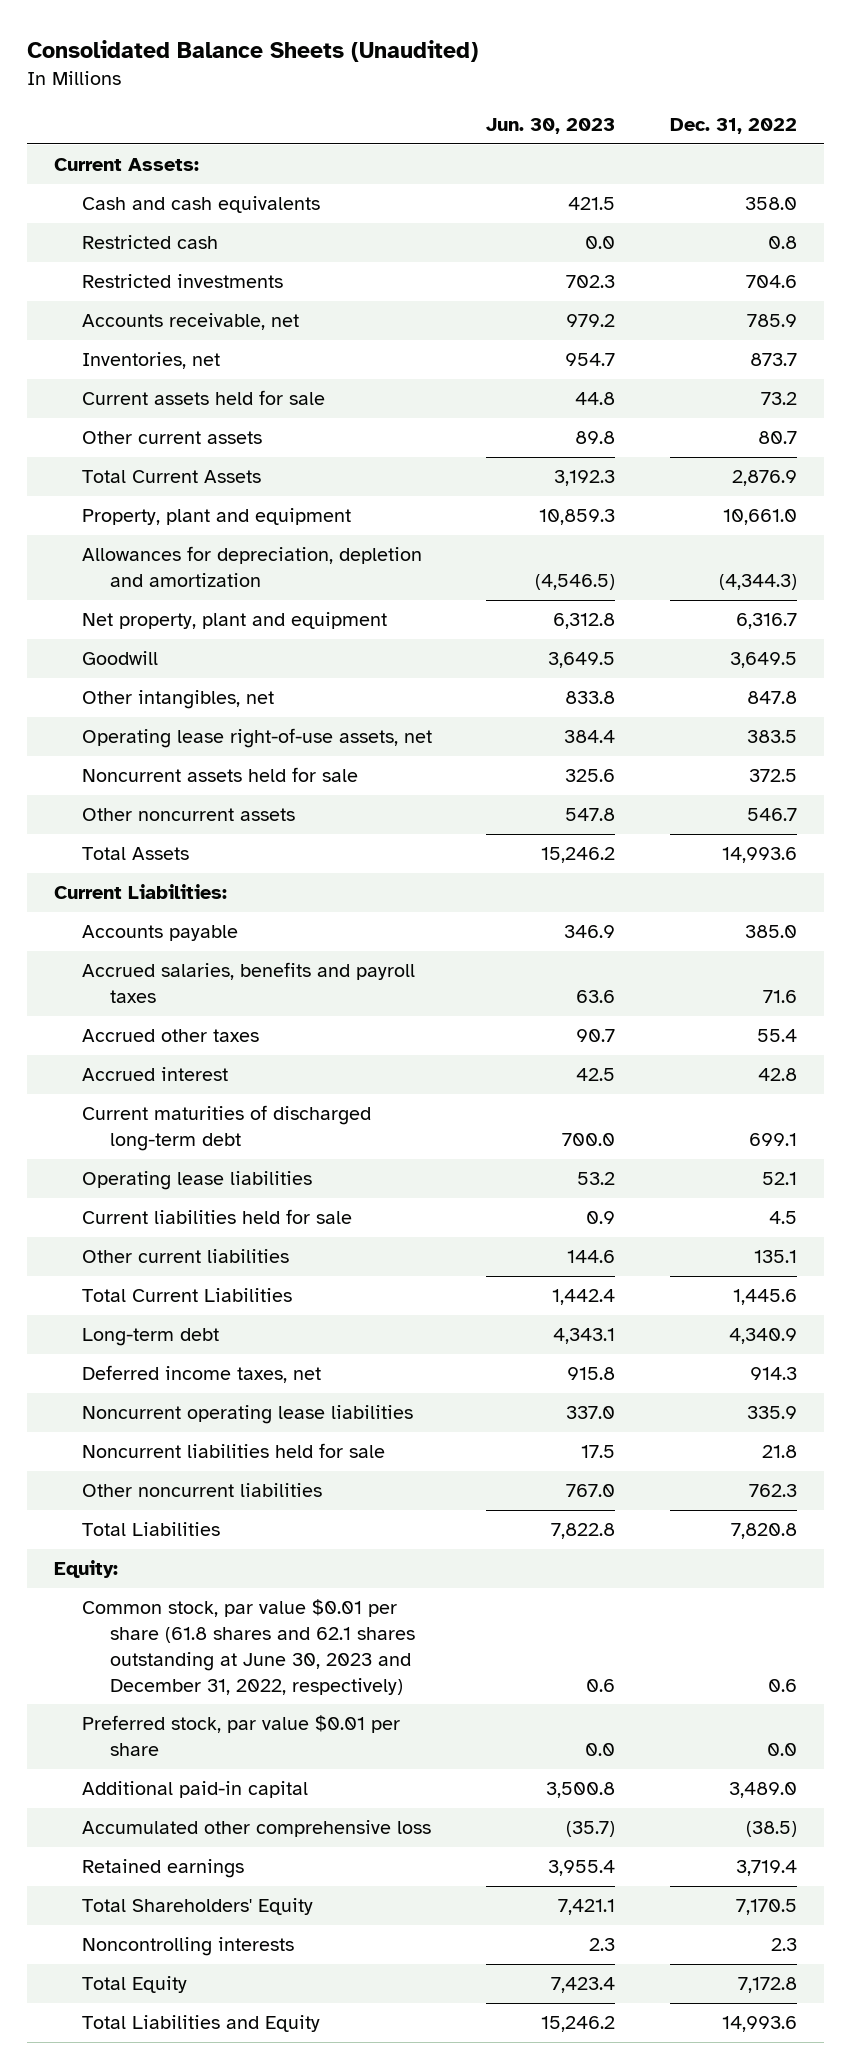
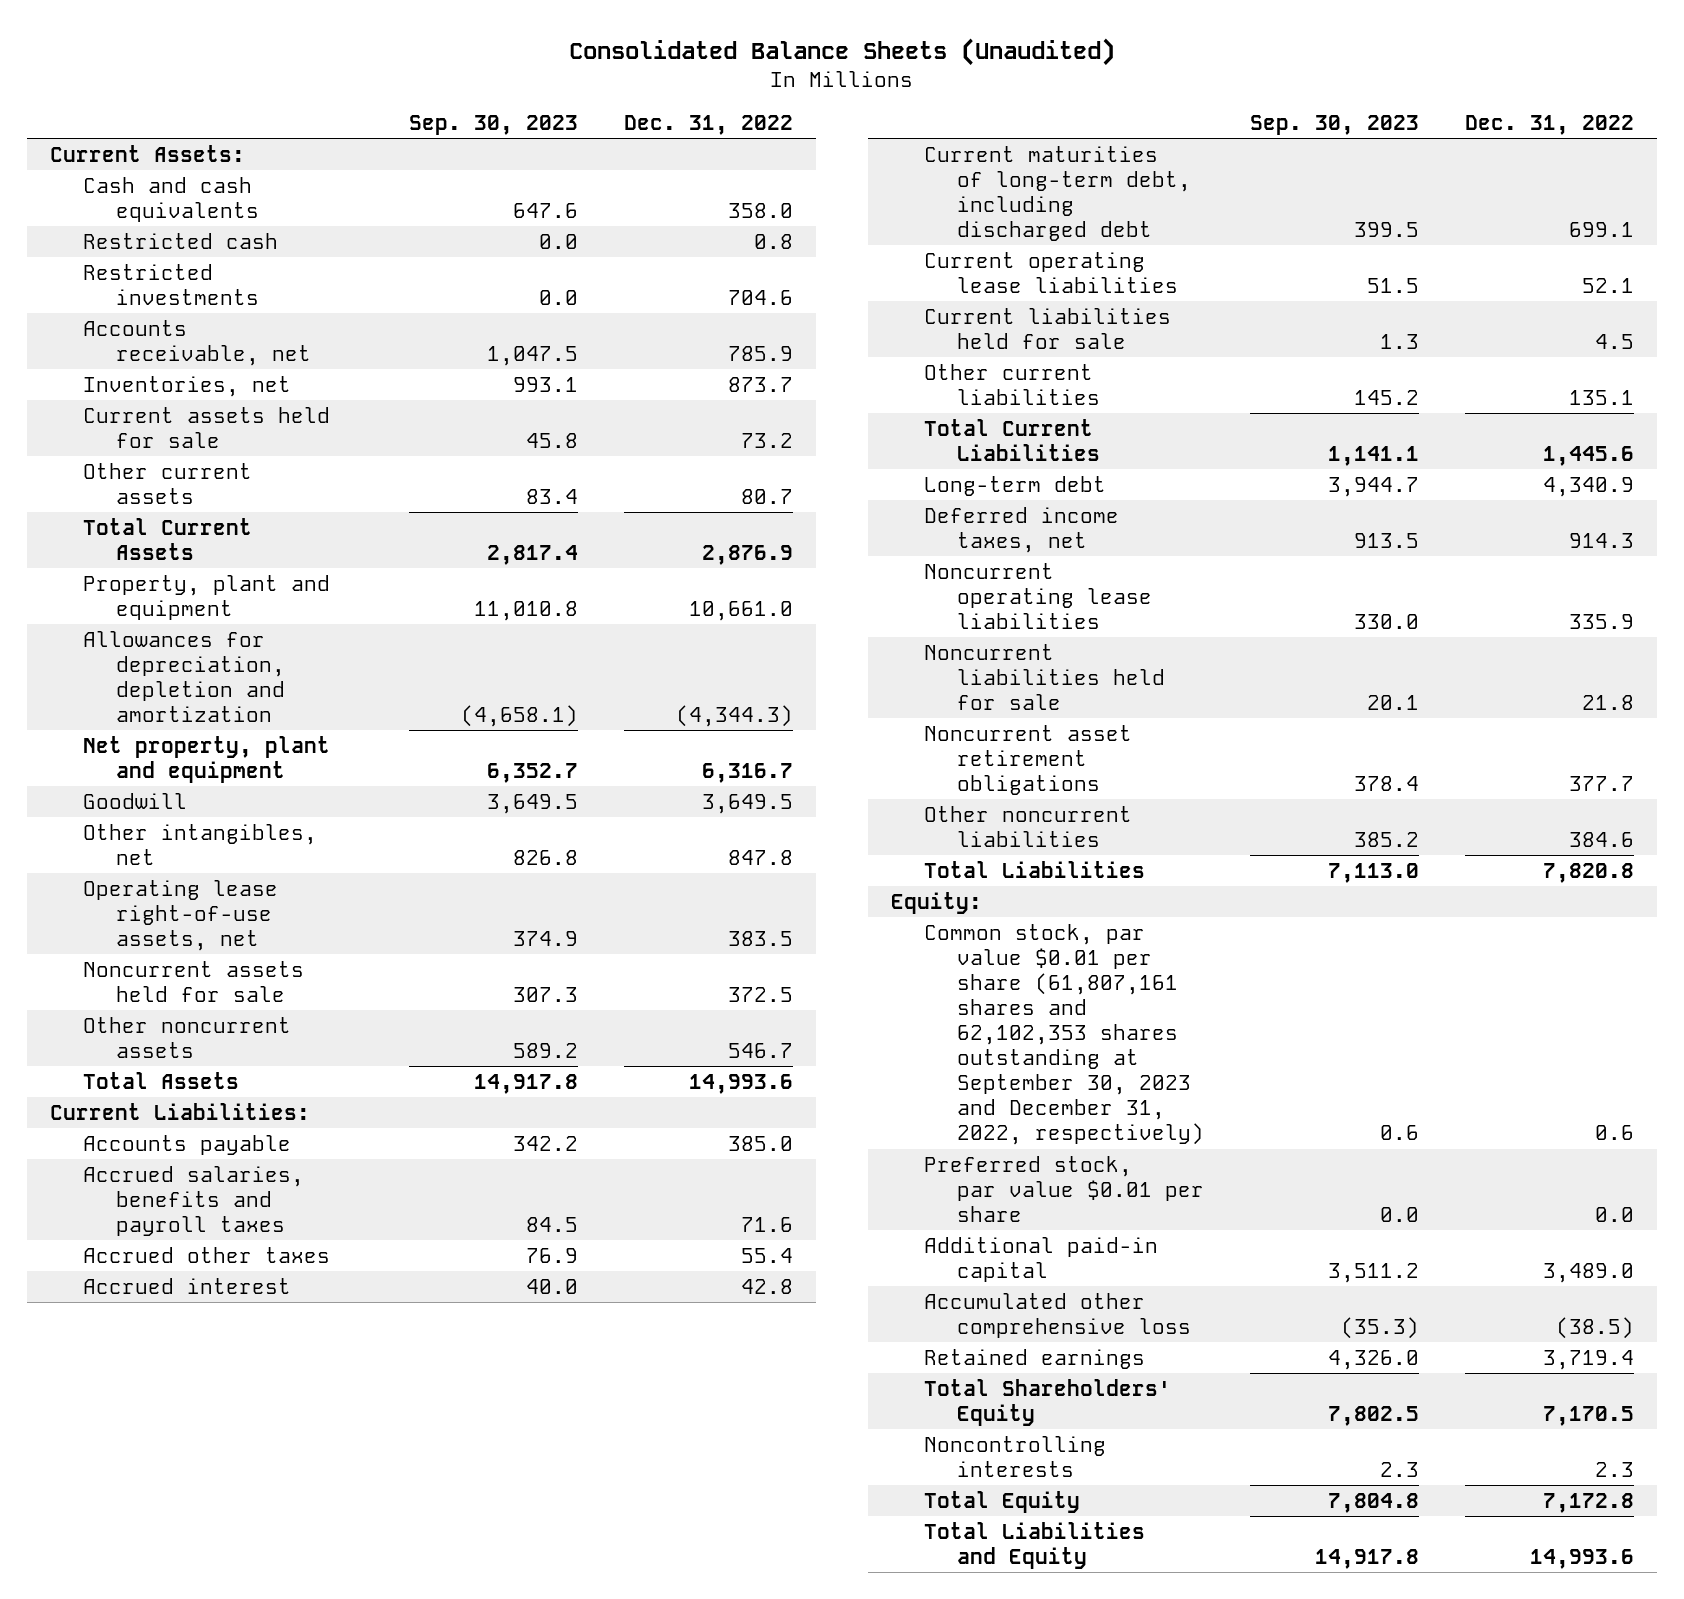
[486,117,616,134] Jun. 30, 2023 -> none
none -> [408,114,578,135] Sep. 30, 2023
[81,1105,371,1152] Current maturities of discharged long-term debt -> [923,145,1191,241] Current maturities of long-term debt, including discharged debt
[81,1171,312,1191] Operating lease liabilities -> [923,251,1178,293] Current operating lease liabilities
none -> [923,724,1132,795] Noncurrent asset retirement obligations
[748,1484,797,1498] 762.3 -> [1569,831,1635,847] 384.6
[81,1599,415,1695] Common stock, par value $0.01 per share (61.8 shares and 62.1 shares outstanding at June 30, 2023 and December 31, 2022, respectively) -> [923,923,1204,1146] Common stock, par value $0.01 per share (61,807,161 shares and 62,102,353 shares outstanding at September 30, 2023 and December 31, 2022, respectively)

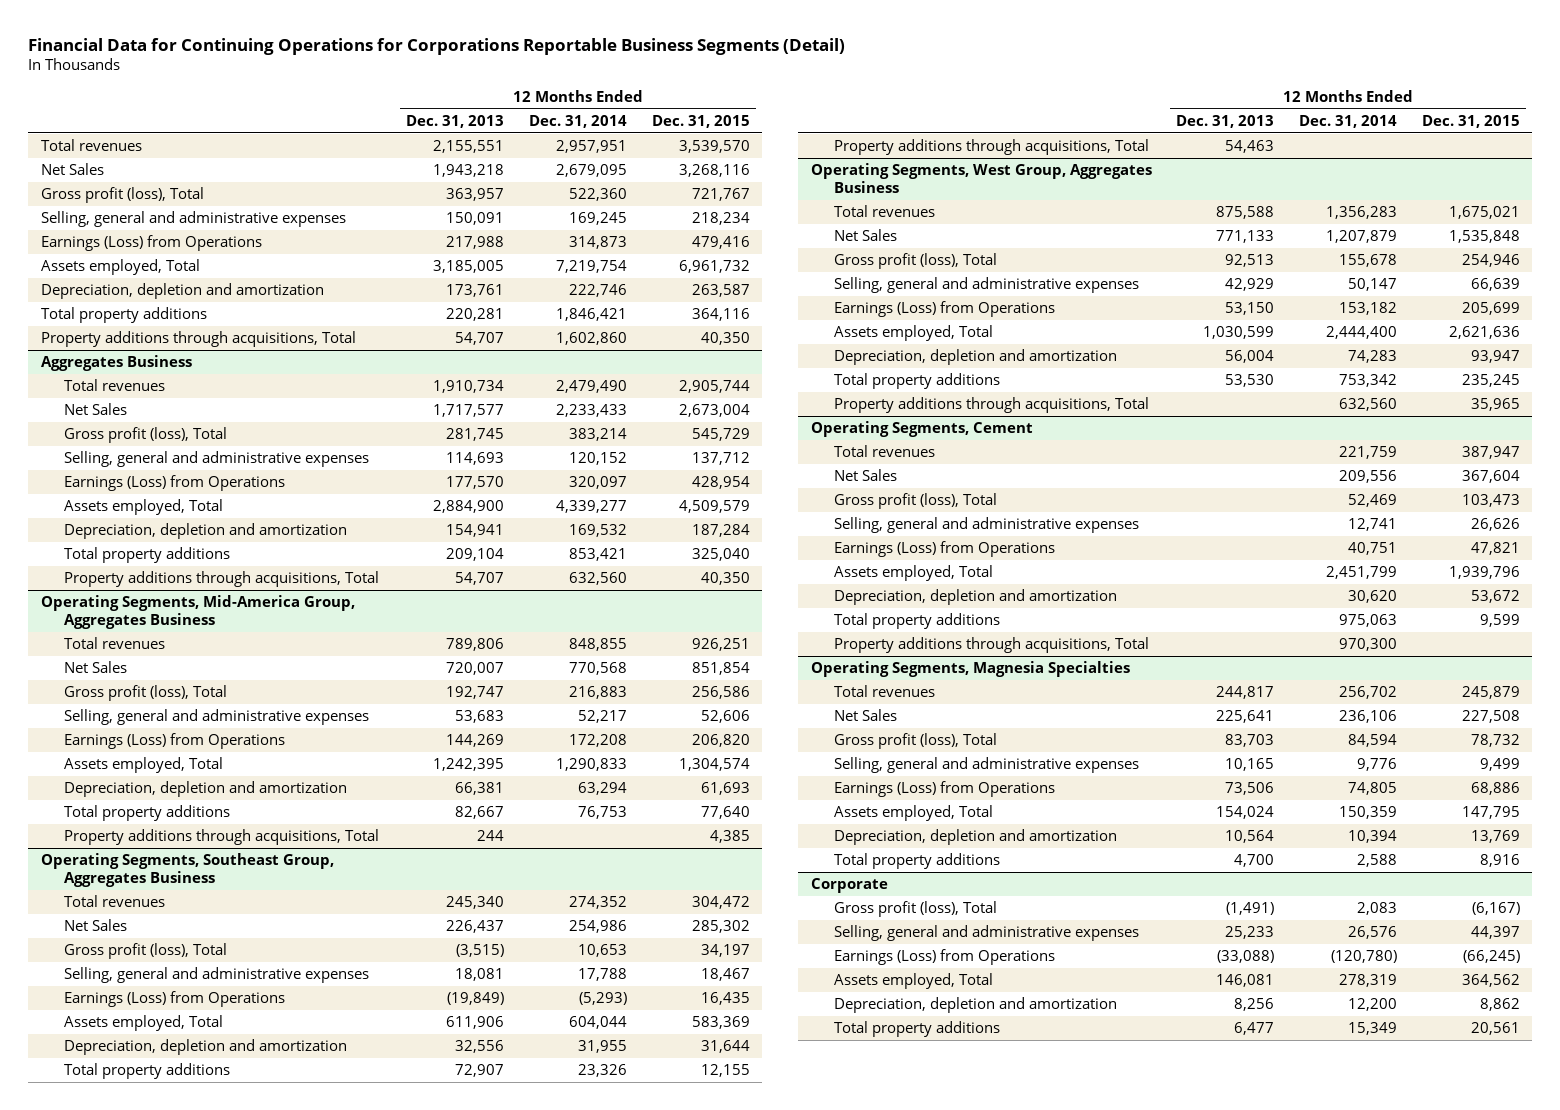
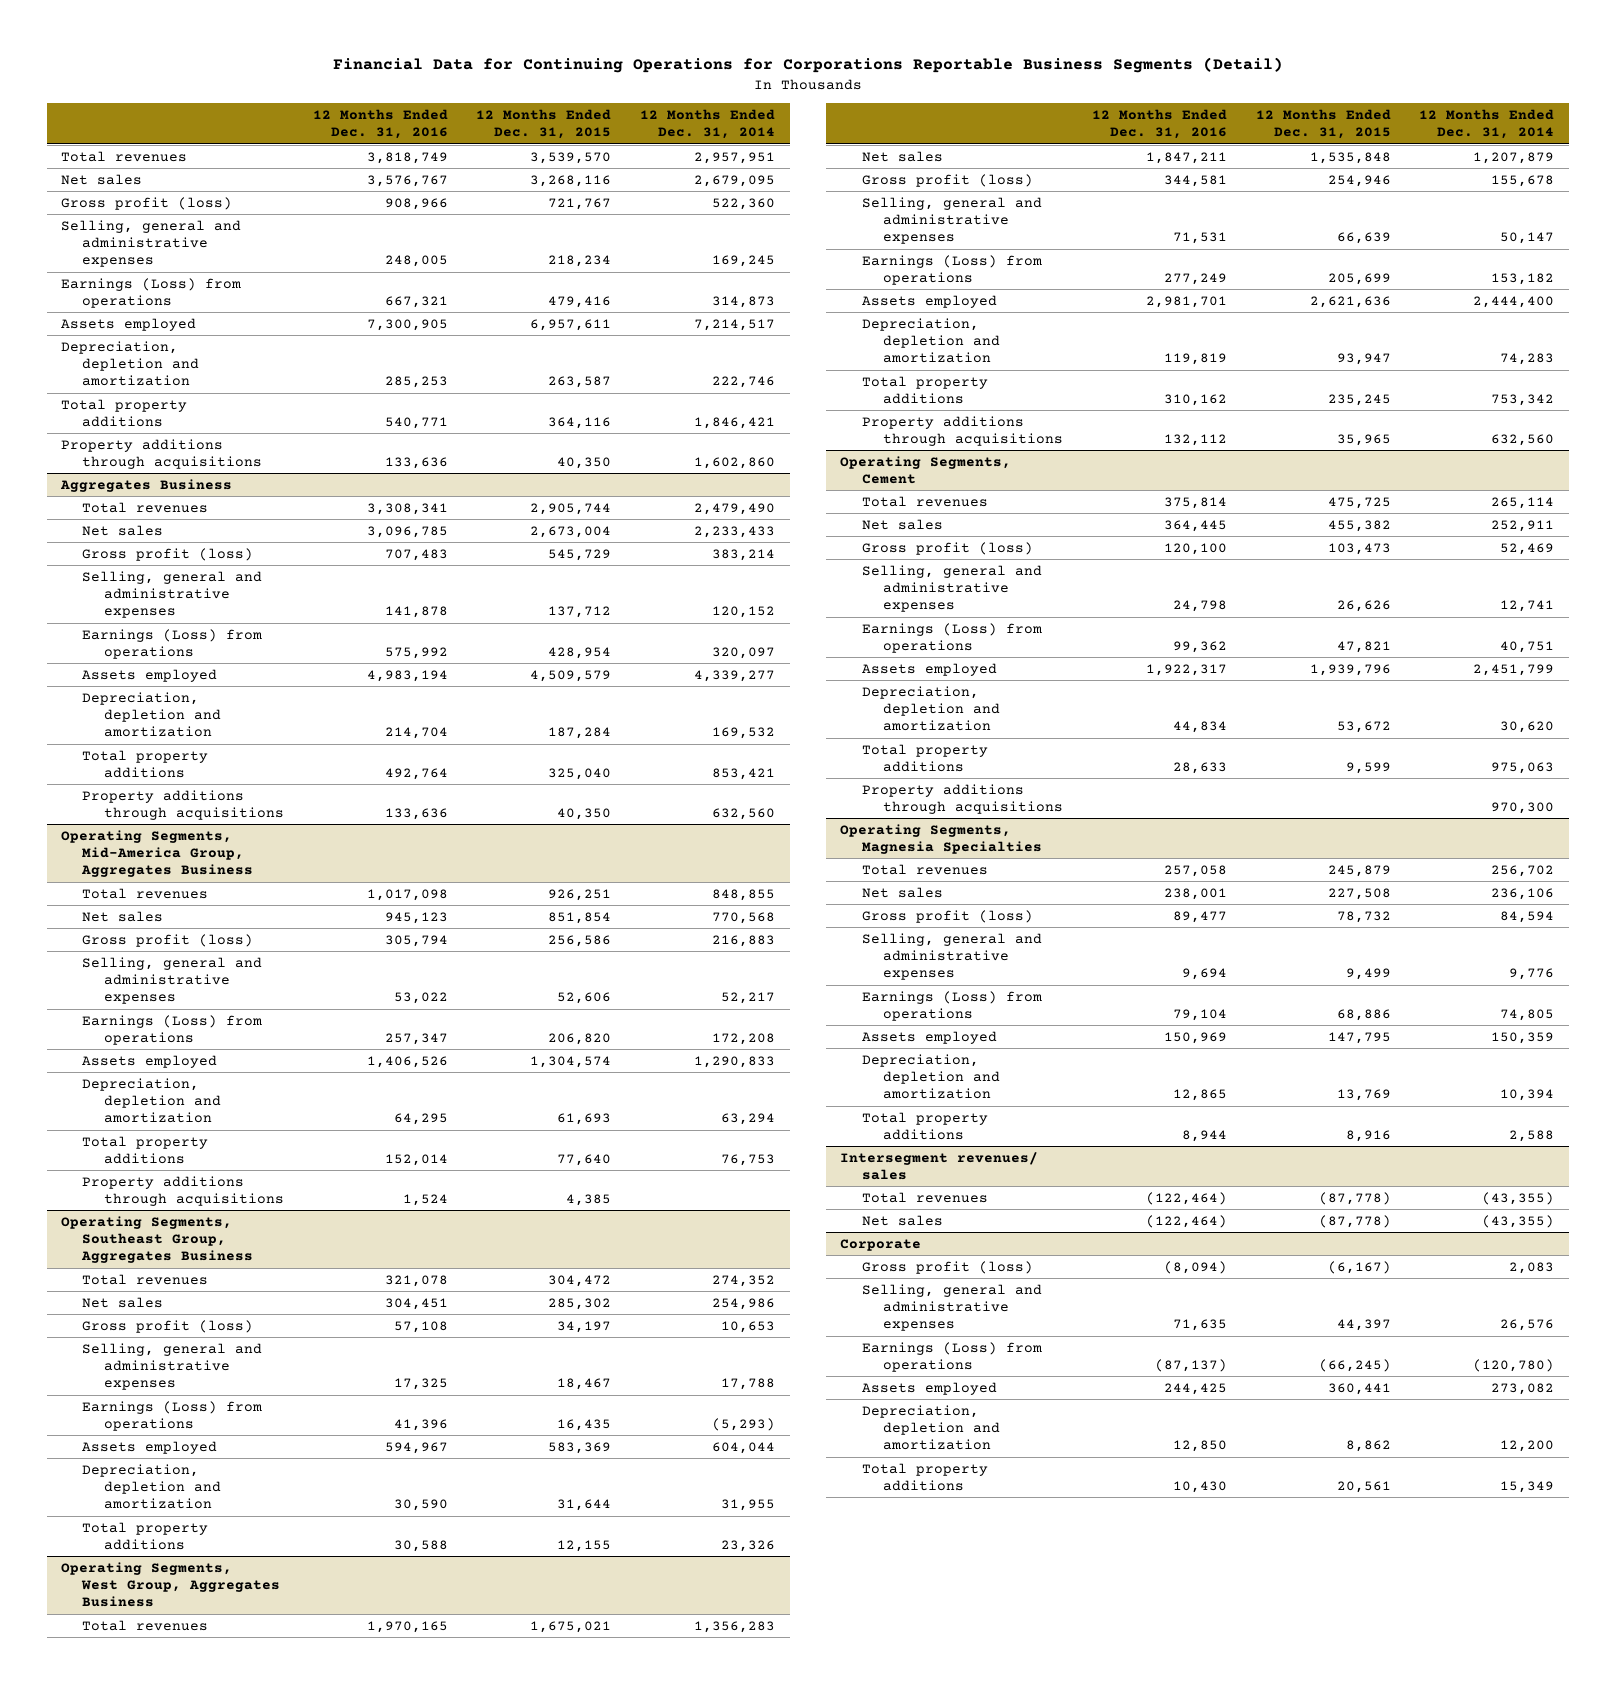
[406,115,505,129] Dec. 31, 2013 -> none
none -> [312,109,448,140] 12 Months Ended Dec. 31, 2016
[40,163,104,176] Net Sales -> [61,173,143,185] Net sales
[40,187,204,204] Gross profit (loss), Total -> [61,196,233,210] Gross profit (loss)
[40,235,262,252] Earnings (Loss) from Operations -> [61,277,242,309] Earnings (Loss) from operations
[40,259,200,276] Assets employed, Total -> [61,317,197,331] Assets employed
[556,260,628,274] 7,219,754 -> [694,318,776,331] 7,214,517
[678,260,750,274] 6,961,732 -> [530,318,612,331] 6,957,611
[40,331,356,348] Property additions through acquisitions, Total -> [61,438,263,470] Property additions through acquisitions
[63,403,127,416] Net Sales -> [82,524,164,536] Net sales
[63,427,227,444] Gross profit (loss), Total -> [82,547,254,561] Gross profit (loss)
[63,475,285,492] Earnings (Loss) from Operations -> [82,628,263,660] Earnings (Loss) from operations
[63,499,223,516] Assets employed, Total -> [82,668,218,682] Assets employed
[63,571,379,588] Property additions through acquisitions, Total -> [82,789,284,821] Property additions through acquisitions
[63,661,127,674] Net Sales -> [82,910,164,922] Net sales
[63,685,227,702] Gross profit (loss), Total -> [82,933,254,947] Gross profit (loss)
[63,733,285,750] Earnings (Loss) from Operations -> [82,1014,263,1046] Earnings (Loss) from operations
[63,757,223,774] Assets employed, Total -> [82,1054,218,1068] Assets employed
[63,829,379,846] Property additions through acquisitions, Total -> [82,1175,284,1207] Property additions through acquisitions
[63,919,127,932] Net Sales -> [82,1296,164,1308] Net sales
[63,943,227,960] Gross profit (loss), Total -> [82,1319,254,1333] Gross profit (loss)
[63,991,285,1008] Earnings (Loss) from Operations -> [82,1400,263,1432] Earnings (Loss) from operations
[63,1015,223,1032] Assets employed, Total -> [82,1440,218,1454] Assets employed
[833,139,1149,156] Property additions through acquisitions, Total -> none
[833,229,897,242] Net Sales -> [861,150,943,162] Net sales
[833,253,997,270] Gross profit (loss), Total -> [861,173,1033,187] Gross profit (loss)
[833,301,1055,318] Earnings (Loss) from Operations -> [861,254,1042,286] Earnings (Loss) from operations
[833,325,993,342] Assets employed, Total -> [861,294,997,308] Assets employed
[833,397,1149,414] Property additions through acquisitions, Total -> [861,415,1064,447] Property additions through acquisitions
[1338,446,1397,460] 221,759 -> [1491,496,1555,509] 265,114
[1461,446,1520,460] 387,947 -> [1327,496,1391,509] 475,725
[833,469,897,482] Net Sales -> [861,518,943,530] Net sales
[1338,470,1397,484] 209,556 -> [1491,519,1555,532] 252,911
[1461,470,1520,484] 367,604 -> [1327,519,1391,532] 455,382
[833,493,997,510] Gross profit (loss), Total -> [861,541,1033,555] Gross profit (loss)
[833,541,1055,558] Earnings (Loss) from Operations -> [861,622,1042,654] Earnings (Loss) from operations
[833,565,993,582] Assets employed, Total -> [861,662,997,676] Assets employed
[833,637,1149,654] Property additions through acquisitions, Total -> [861,783,1064,815] Property additions through acquisitions
[833,709,897,722] Net Sales -> [861,886,943,898] Net sales
[833,733,997,750] Gross profit (loss), Total -> [861,909,1033,923] Gross profit (loss)
[833,781,1055,798] Earnings (Loss) from Operations -> [861,990,1042,1022] Earnings (Loss) from operations
[833,805,993,822] Assets employed, Total -> [861,1030,997,1044] Assets employed
none -> [840,1151,1039,1181] Intersegment revenues/ sales
none -> [861,1191,988,1203] Total revenues
none -> [861,1214,943,1226] Net sales
[833,901,997,918] Gross profit (loss), Total -> [861,1260,1033,1274] Gross profit (loss)
[833,949,1055,966] Earnings (Loss) from Operations -> [861,1341,1042,1373] Earnings (Loss) from operations
[833,973,993,990] Assets employed, Total -> [861,1381,997,1395] Assets employed
[1338,974,1397,988] 278,319 -> [1491,1382,1555,1395] 273,082
[1461,974,1520,988] 364,562 -> [1327,1382,1391,1395] 360,441

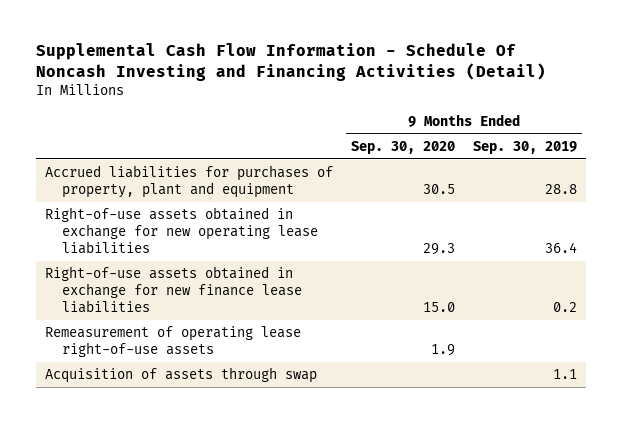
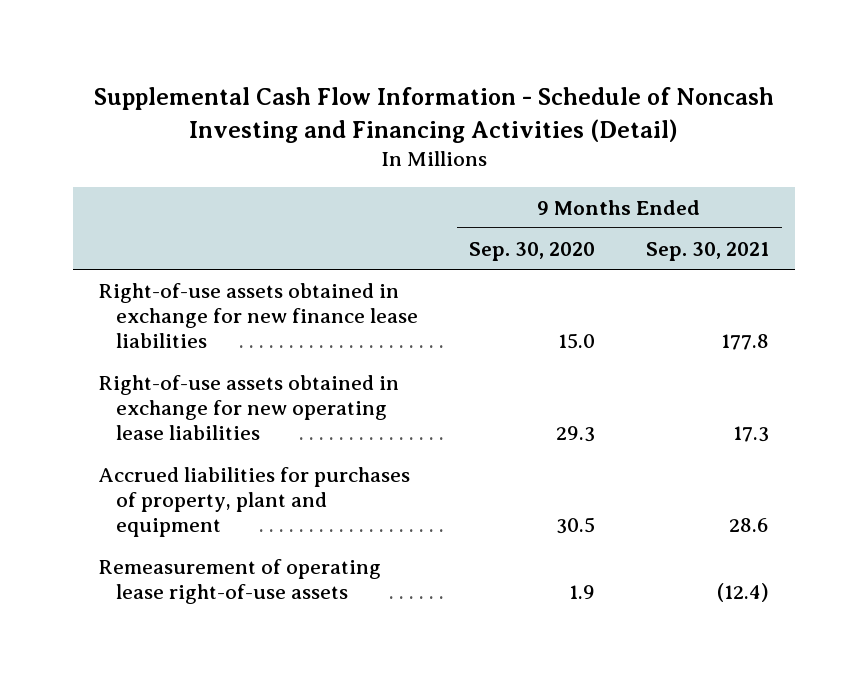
[35,43,546,82] Supplemental Cash Flow Information - Schedule Of Noncash Investing and Financing Activities (Detail) -> [93,87,774,143] Supplemental Cash Flow Information - Schedule of Noncash Investing and Financing Activities (Detail)
[473,140,578,154] Sep. 30, 2019 -> none
none -> [646,241,770,261] Sep. 30, 2021
[44,207,318,254] Right-of-use assets obtained in exchange for new operating lease liabilities -> [98,374,400,441] Right-of-use assets obtained in exchange for new operating lease liabilities
[44,165,333,199] Accrued liabilities for purchases of property, plant and equipment -> [98,466,411,538] Accrued liabilities for purchases of property, plant and equipment
[44,367,317,384] Acquisition of assets through swap -> none

